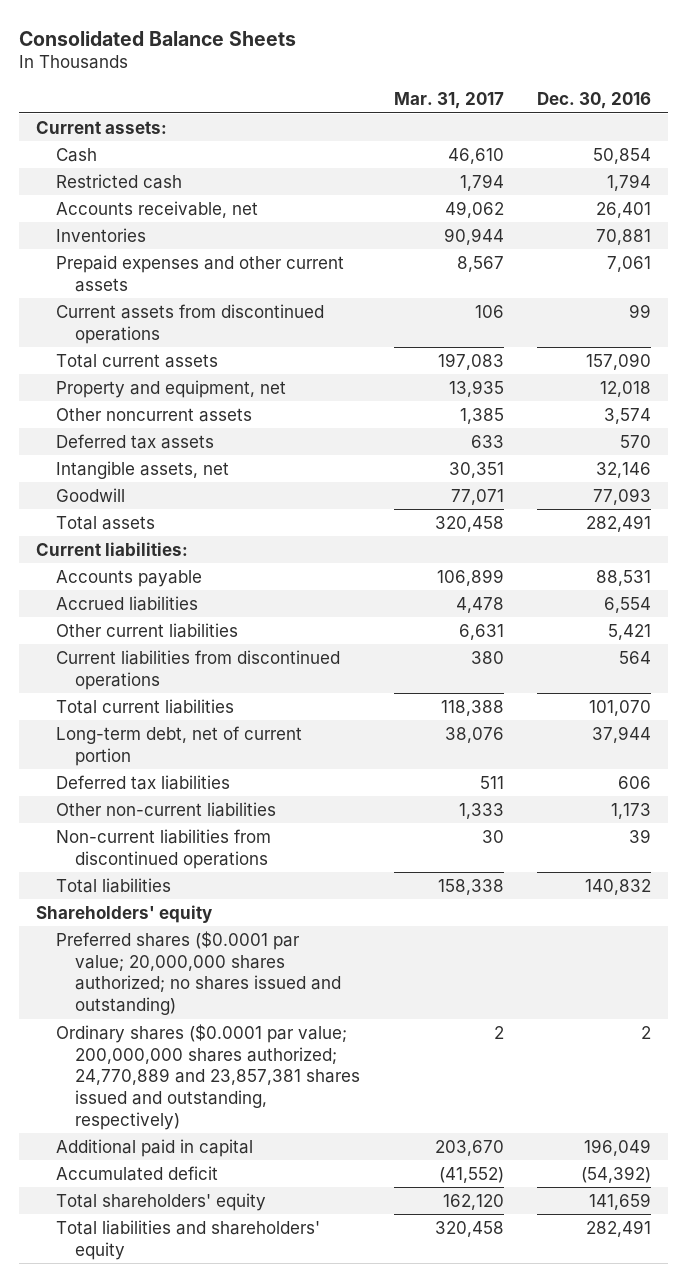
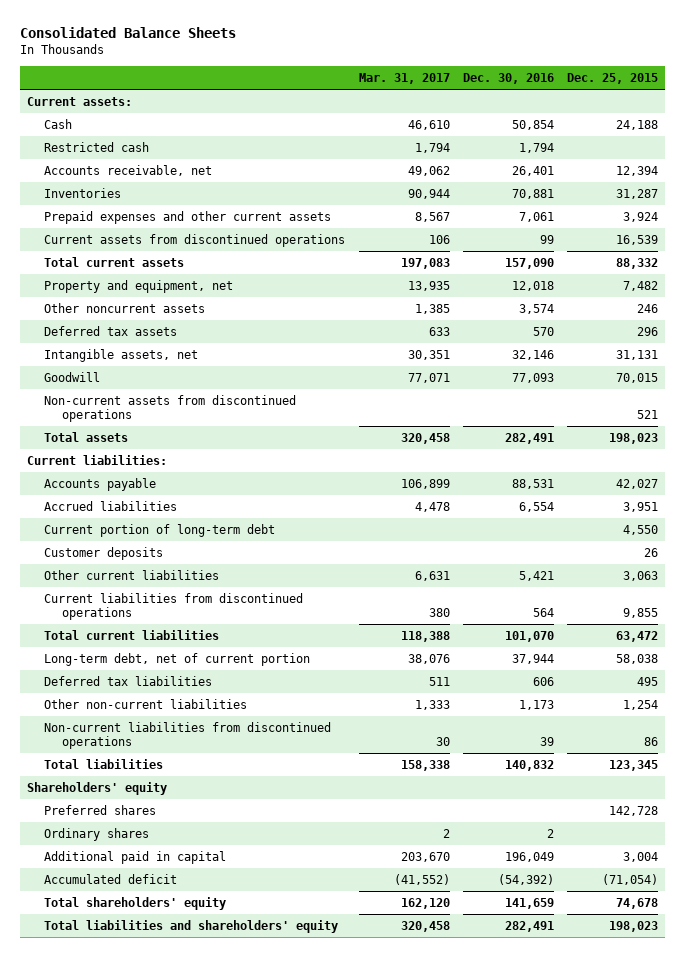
none -> [567,73,659,85] Dec. 25, 2015
none -> [44,394,297,423] Non-current assets from discontinued operations
none -> [44,523,276,537] Current portion of long-term debt
none -> [44,546,164,560] Customer deposits
[55,930,342,1015] Preferred shares ($0.0001 par value; 20,000,000 shares authorized; no shares issued and outstanding) -> [44,804,157,815] Preferred shares
[55,1023,361,1130] Ordinary shares ($0.0001 par value; 200,000,000 shares authorized; 24,770,889 and 23,857,381 shares issued and outstanding, respectively) -> [44,827,150,841] Ordinary shares

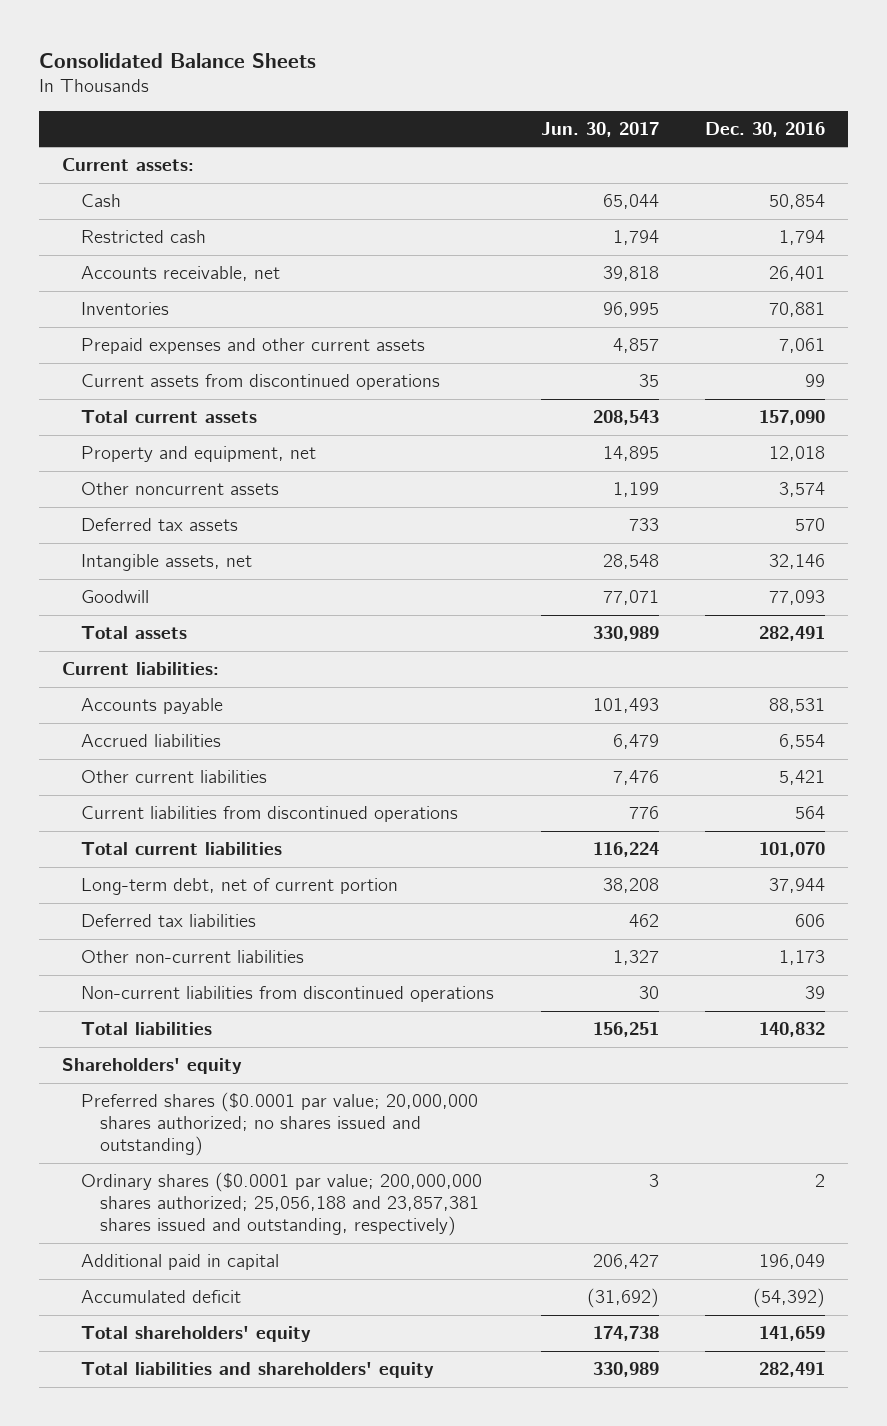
[358,73,450,85] Mar. 31, 2017 -> none
[567,73,659,85] Dec. 25, 2015 -> none
none -> [540,122,659,138] Jun. 30, 2017
[44,394,297,423] Non-current assets from discontinued operations -> none
[44,523,276,537] Current portion of long-term debt -> none
[44,546,164,560] Customer deposits -> none
[44,804,157,815] Preferred shares -> [81,1092,479,1157] Preferred shares ($0.0001 par value; 20,000,000 shares authorized; no shares issued and outstanding)
[44,827,150,841] Ordinary shares -> [81,1172,483,1237] Ordinary shares ($0.0001 par value; 200,000,000 shares authorized; 25,056,188 and 23,857,381 shares issued and outstanding, respectively)

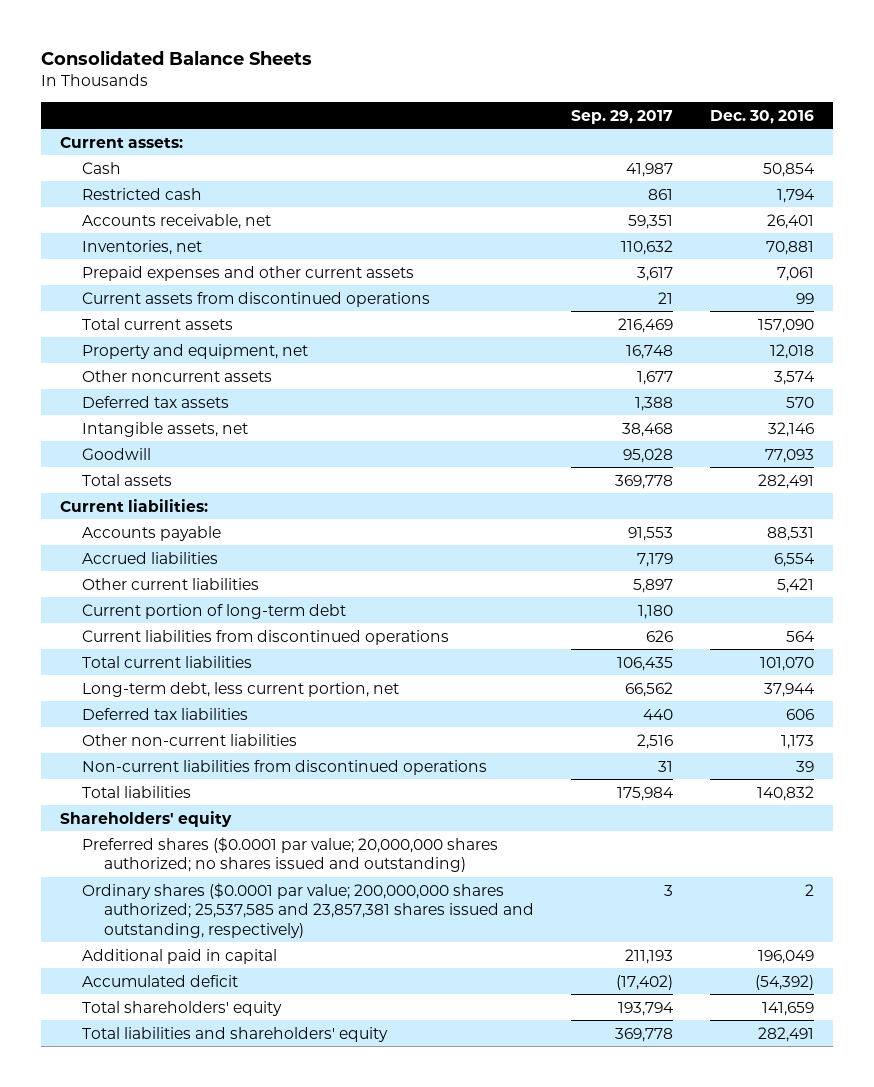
[540,122,659,138] Jun. 30, 2017 -> none
none -> [571,109,674,124] Sep. 29, 2017
[81,302,170,316] Inventories -> [82,239,203,255] Inventories, net
none -> [82,603,347,619] Current portion of long-term debt
[81,878,399,896] Long-term debt, net of current portion -> [82,681,400,697] Long-term debt, less current portion, net
[81,1172,483,1237] Ordinary shares ($0.0001 par value; 200,000,000 shares authorized; 25,056,188 and 23,857,381 shares issued and outstanding, respectively) -> [82,882,535,938] Ordinary shares ($0.0001 par value; 200,000,000 shares authorized; 25,537,585 and 23,857,381 shares issued and outstanding, respectively)

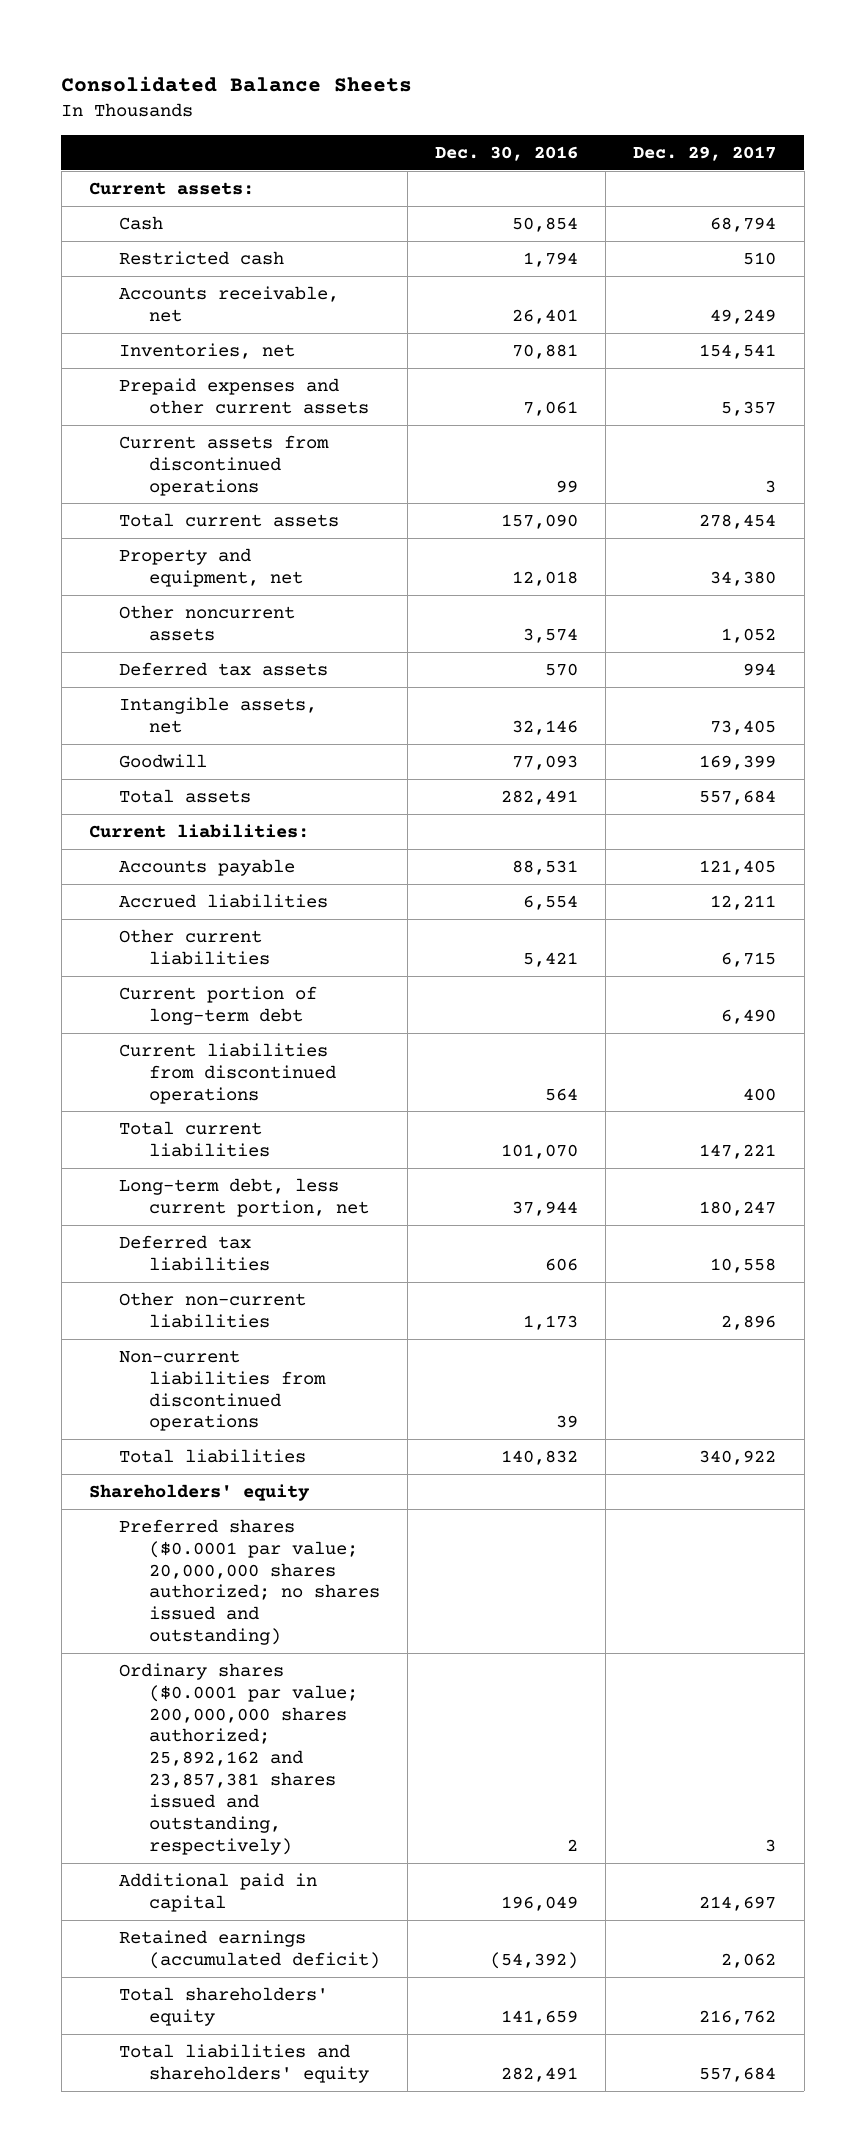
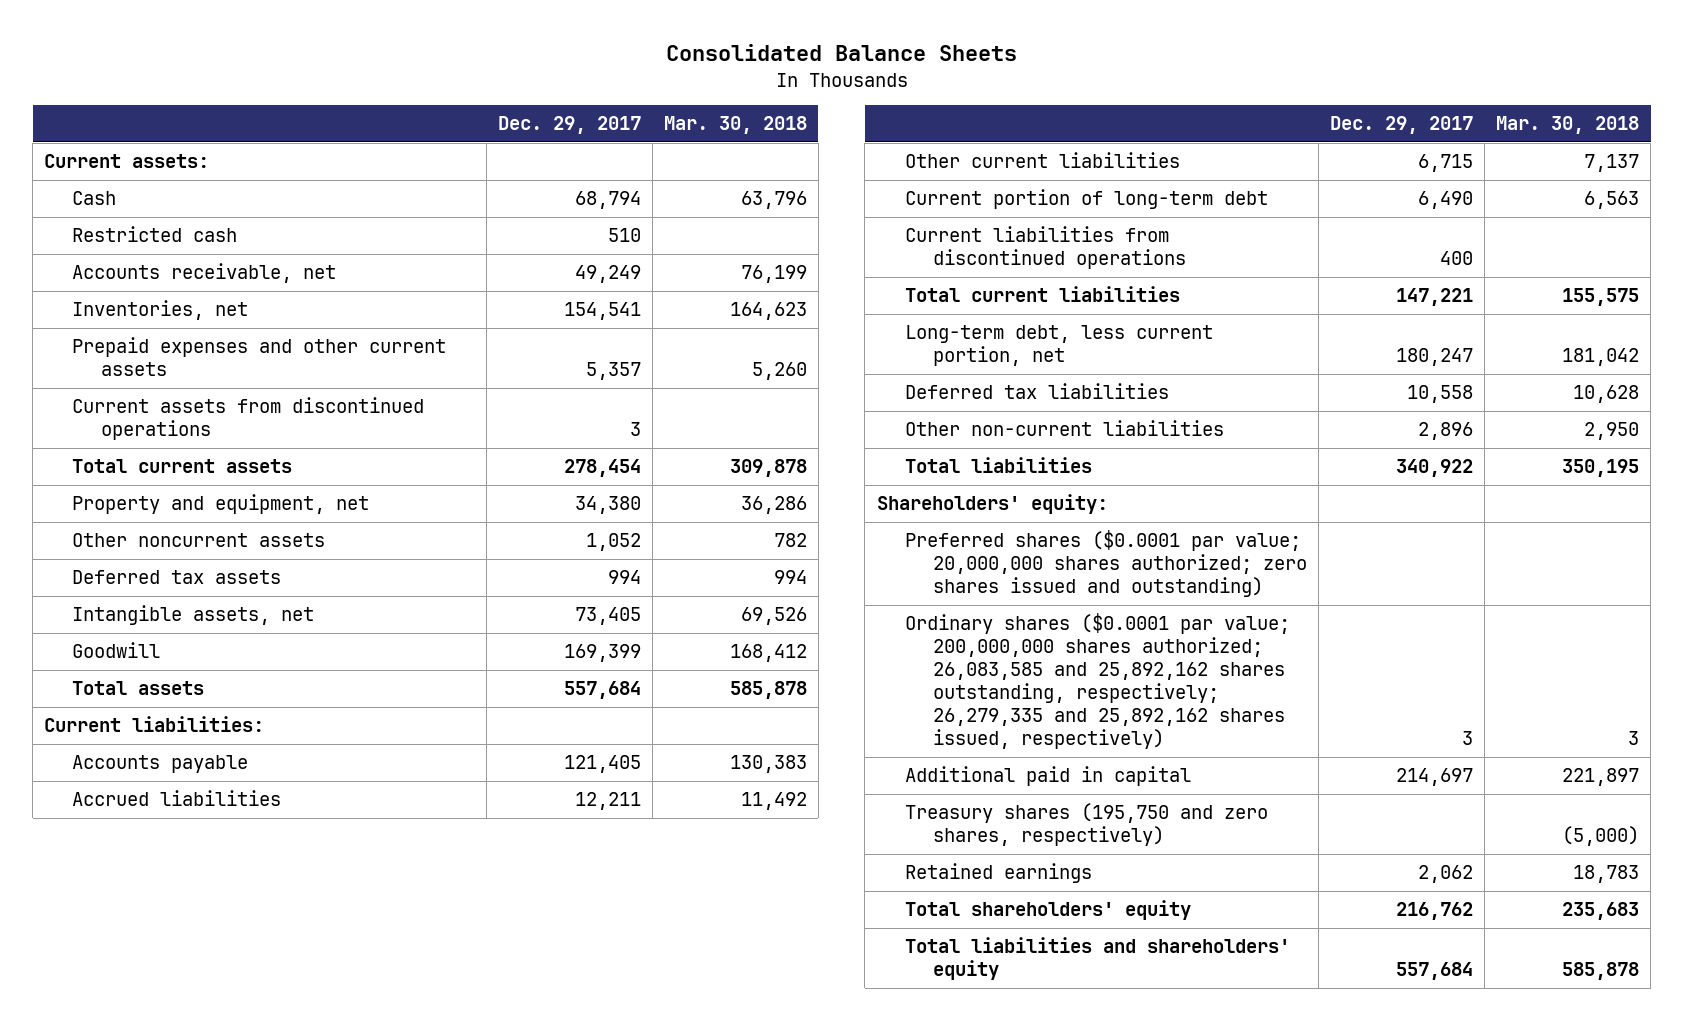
[434,145,578,161] Dec. 30, 2016 -> none
none -> [663,116,807,135] Mar. 30, 2018
[118,1349,326,1432] Non-current liabilities from discontinued operations -> none
[88,1483,310,1501] Shareholders' equity -> [876,494,1108,515] Shareholders' equity:
[118,1518,380,1646] Preferred shares ($0.0001 par value; 20,000,000 shares authorized; no shares issued and outstanding) -> [904,530,1308,598] Preferred shares ($0.0001 par value; 20,000,000 shares authorized; zero shares issued and outstanding)
[118,1662,358,1855] Ordinary shares ($0.0001 par value; 200,000,000 shares authorized; 25,892,162 and 23,857,381 shares issued and outstanding, respectively) -> [904,613,1290,750] Ordinary shares ($0.0001 par value; 200,000,000 shares authorized; 26,083,585 and 25,892,162 shares outstanding, respectively; 26,279,335 and 25,892,162 shares issued, respectively)
none -> [904,803,1268,847] Treasury shares (195,750 and zero shares, respectively)
[118,1929,380,1969] Retained earnings (accumulated deficit) -> [904,863,1092,884] Retained earnings

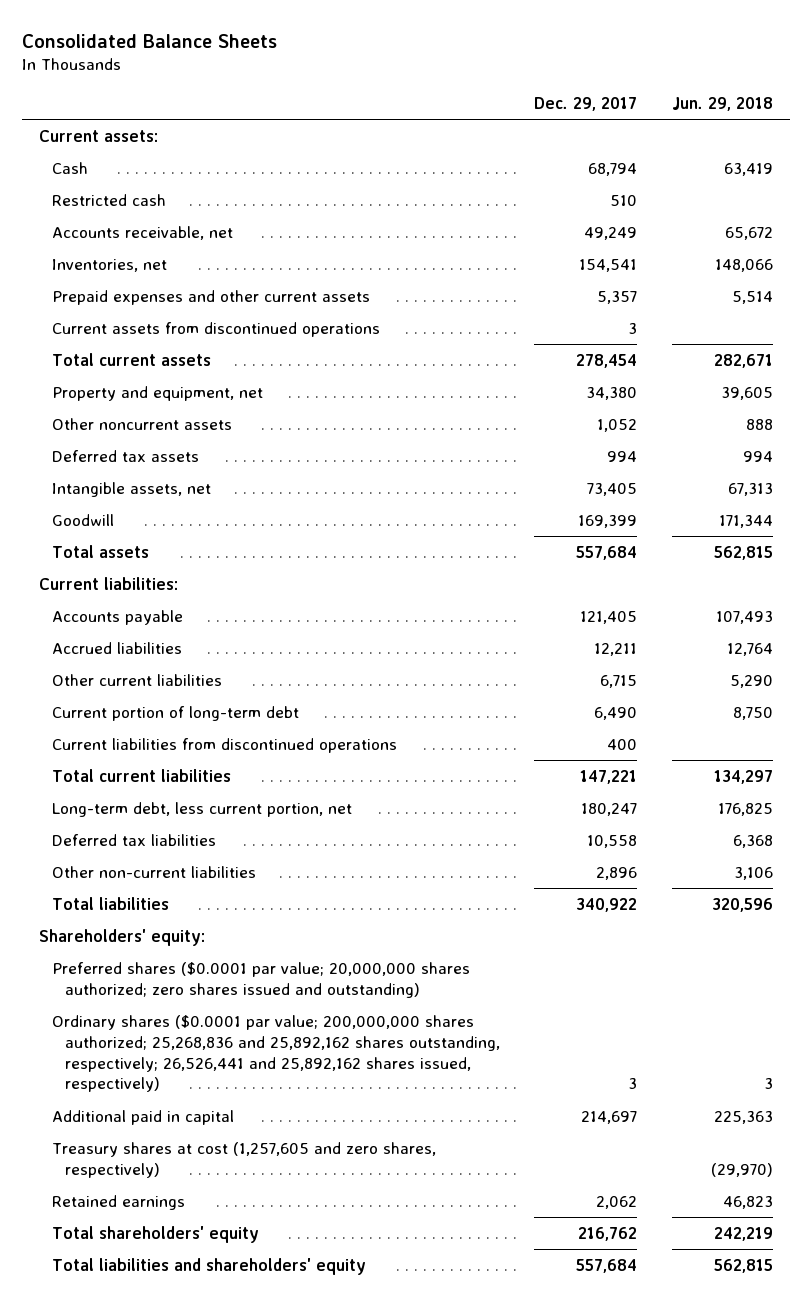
[663,116,807,135] Mar. 30, 2018 -> none
none -> [671,96,773,111] Jun. 29, 2018
[904,613,1290,750] Ordinary shares ($0.0001 par value; 200,000,000 shares authorized; 26,083,585 and 25,892,162 shares outstanding, respectively; 26,279,335 and 25,892,162 shares issued, respectively) -> [51,1014,500,1093] Ordinary shares ($0.0001 par value; 200,000,000 shares authorized; 25,268,836 and 25,892,162 shares outstanding, respectively; 26,526,441 and 25,892,162 shares issued, respectively)
[904,803,1268,847] Treasury shares (195,750 and zero shares, respectively) -> [51,1141,436,1178] Treasury shares at cost (1,257,605 and zero shares, respectively)

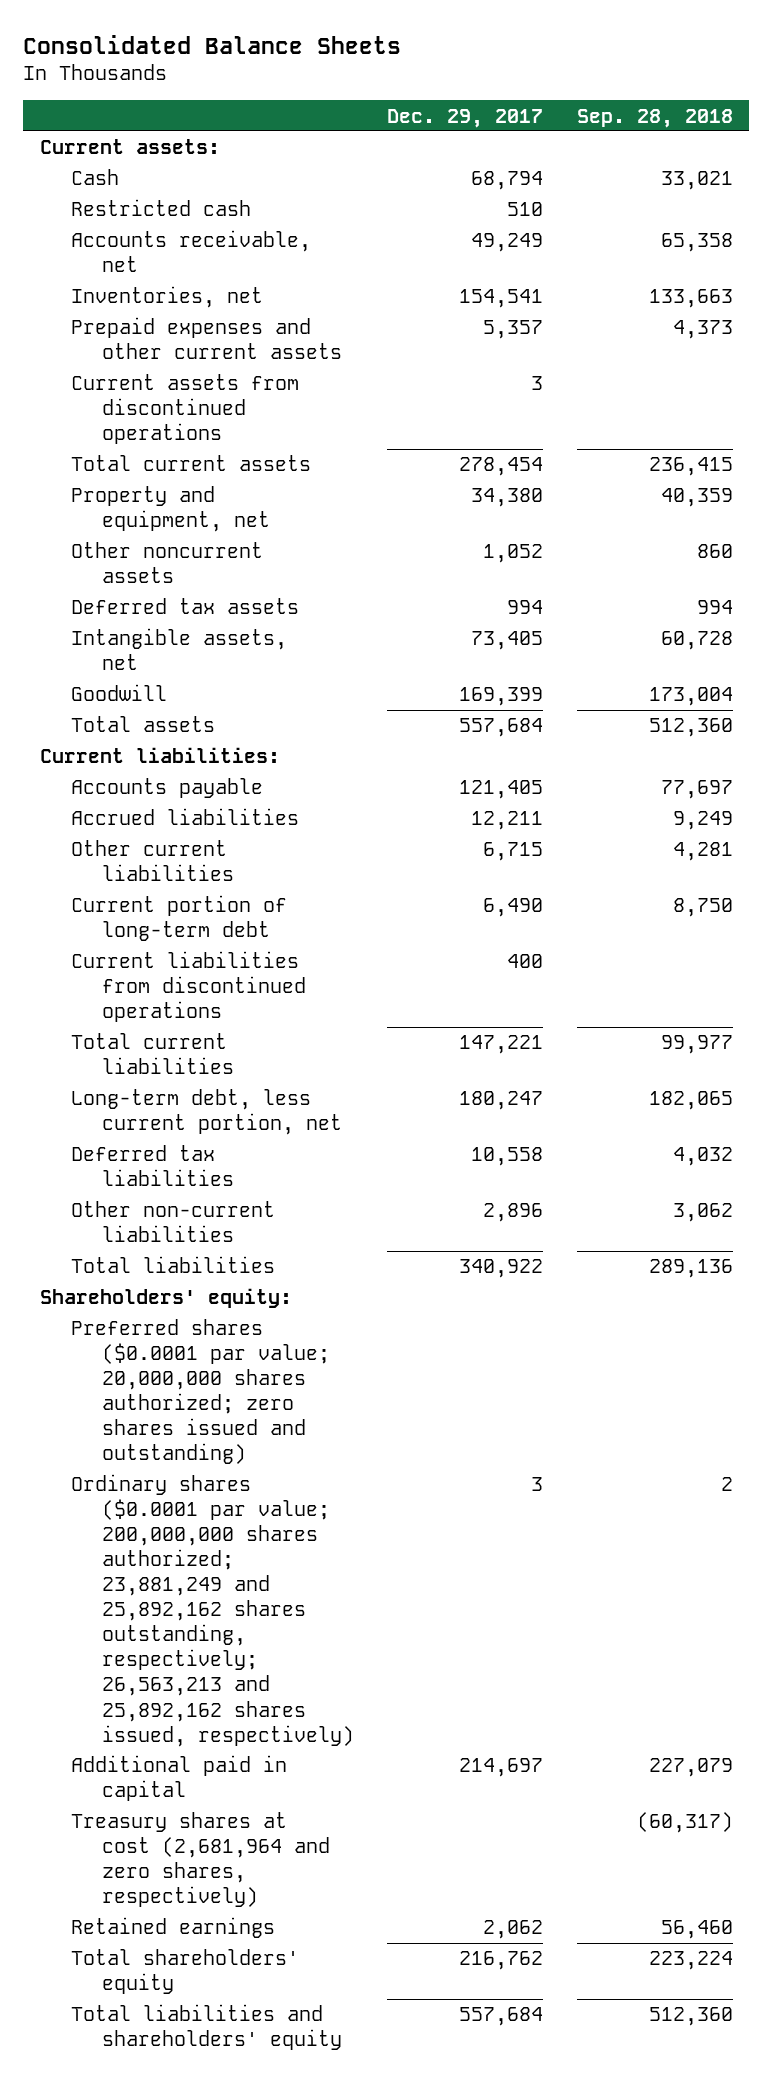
[671,96,773,111] Jun. 29, 2018 -> none
none -> [576,108,733,128] Sep. 28, 2018
[51,1014,500,1093] Ordinary shares ($0.0001 par value; 200,000,000 shares authorized; 25,268,836 and 25,892,162 shares outstanding, respectively; 26,526,441 and 25,892,162 shares issued, respectively) -> [70,1474,354,1747] Ordinary shares ($0.0001 par value; 200,000,000 shares authorized; 23,881,249 and 25,892,162 shares outstanding, respectively; 26,563,213 and 25,892,162 shares issued, respectively)
[51,1141,436,1178] Treasury shares at cost (1,257,605 and zero shares, respectively) -> [70,1812,330,1908] Treasury shares at cost (2,681,964 and zero shares, respectively)

